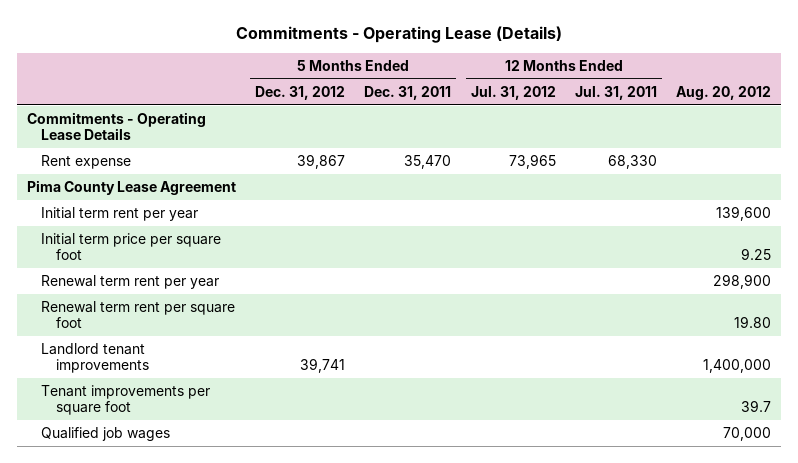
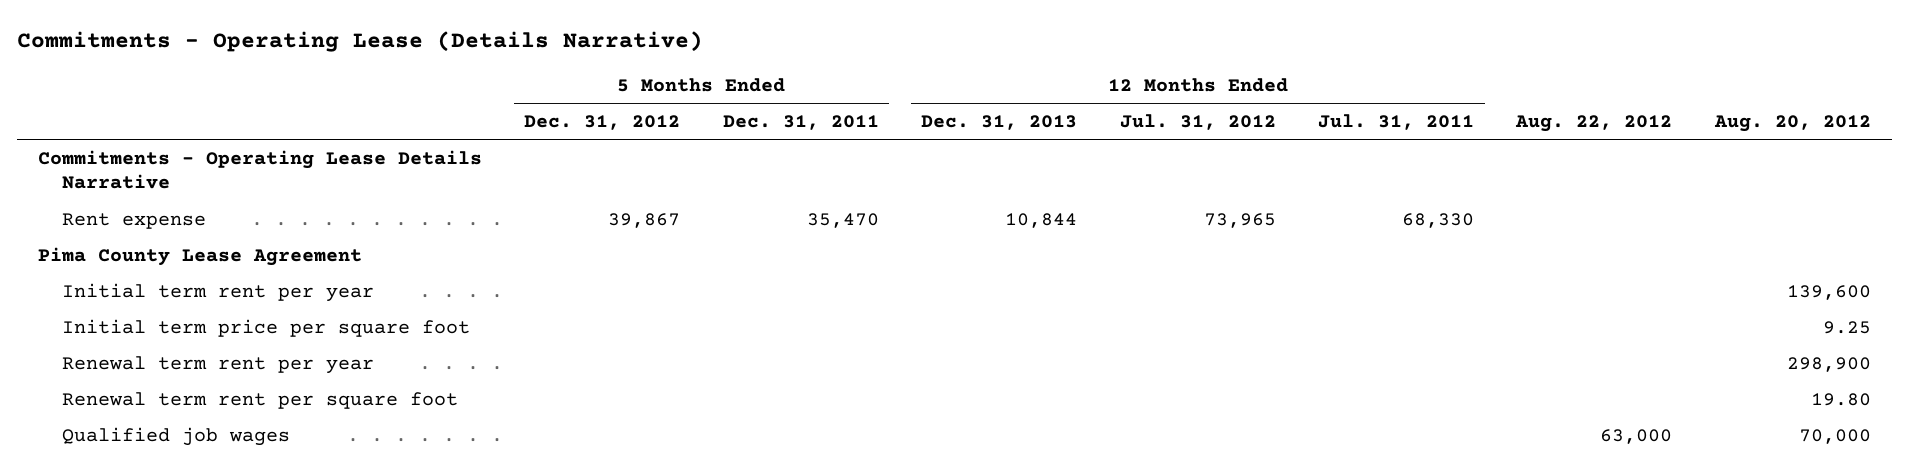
[236,25,563,43] Commitments - Operating Lease (Details) -> [16,31,703,53] Commitments - Operating Lease (Details Narrative)
none -> [921,115,1078,131] Dec. 31, 2013
none -> [1515,115,1673,133] Aug. 22, 2012
[26,112,206,141] Commitments - Operating Lease Details -> [37,149,482,190] Commitments - Operating Lease Details Narrative
[41,343,149,374] Landlord tenant improvements -> none
[41,385,211,416] Tenant improvements per square foot -> none

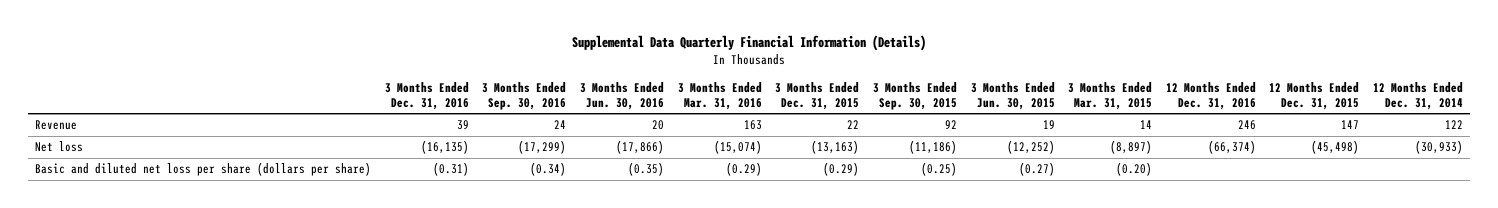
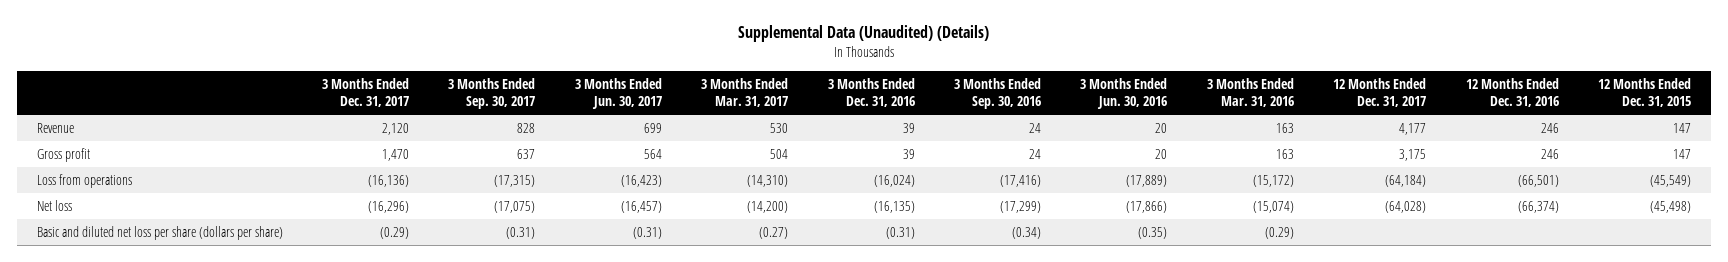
[572,35,927,52] Supplemental Data Quarterly Financial Information (Details) -> [737,25,989,43] Supplemental Data (Unaudited) (Details)
[775,81,860,110] 3 Months Ended Dec. 31, 2015 -> none
[872,81,957,110] 3 Months Ended Sep. 30, 2015 -> none
[970,81,1055,110] 3 Months Ended Jun. 30, 2015 -> none
[1068,81,1153,110] 3 Months Ended Mar. 31, 2015 -> none
[1372,81,1463,110] 12 Months Ended Dec. 31, 2014 -> none
none -> [322,77,410,108] 3 Months Ended Dec. 31, 2017
none -> [448,77,536,110] 3 Months Ended Sep. 30, 2017
none -> [574,77,662,110] 3 Months Ended Jun. 30, 2017
none -> [701,77,789,108] 3 Months Ended Mar. 31, 2017
none -> [1333,77,1427,108] 12 Months Ended Dec. 31, 2017
none -> [36,148,90,163] Gross profit
none -> [36,174,132,189] Loss from operations

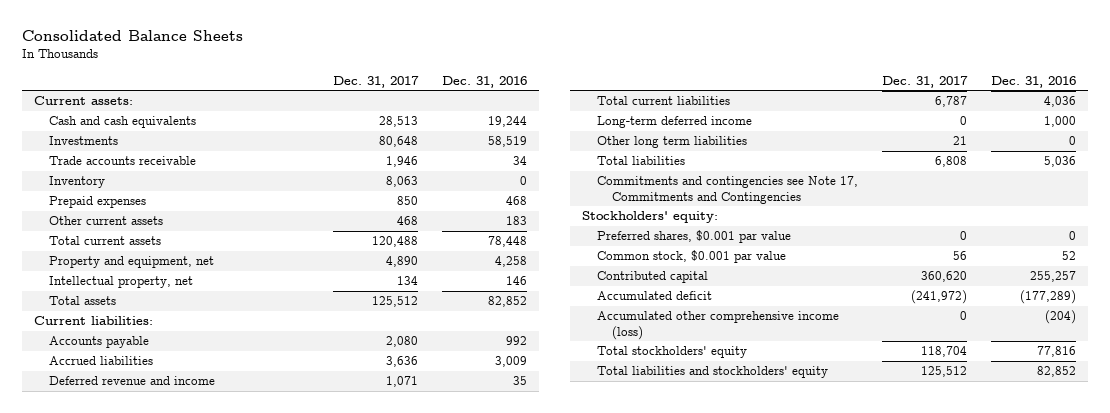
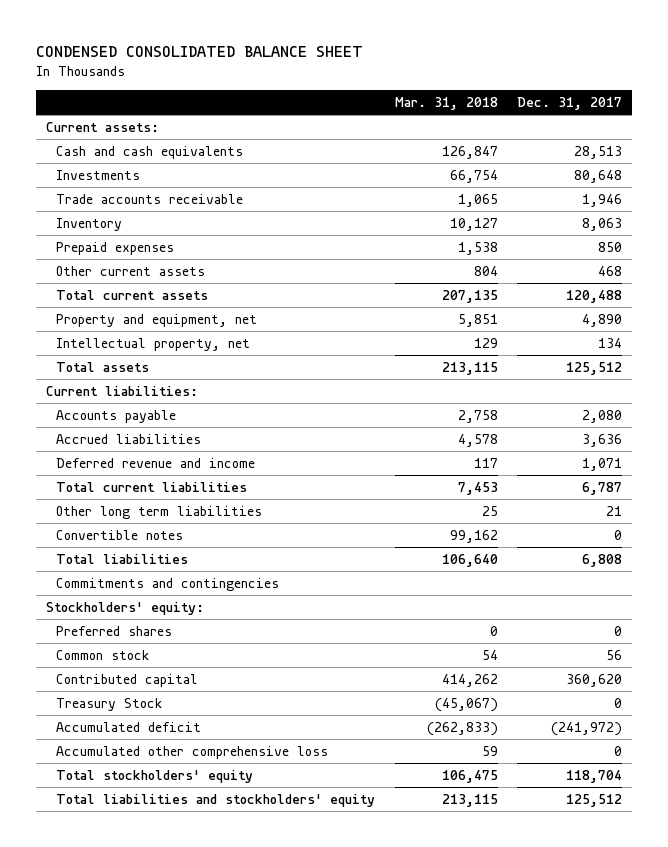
[21,30,243,42] Consolidated Balance Sheets -> [36,46,364,58] CONDENSED CONSOLIDATED BALANCE SHEET
[442,75,528,88] Dec. 31, 2016 -> none
none -> [394,96,498,110] Mar. 31, 2018
[597,116,753,129] Long-term deferred income -> none
none -> [56,529,184,540] Convertible notes
[597,176,859,204] Commitments and contingencies see Note 17, Commitments and Contingencies -> [56,577,280,591] Commitments and contingencies
[597,250,787,264] Common stock, $0.001 par value -> none
[597,230,792,244] Preferred shares, $0.001 par value -> [56,625,173,636] Preferred shares
none -> [56,649,150,660] Common stock
none -> [56,697,163,711] Treasury Stock
[597,311,840,340] Accumulated other comprehensive income (loss) -> [56,745,329,759] Accumulated other comprehensive loss

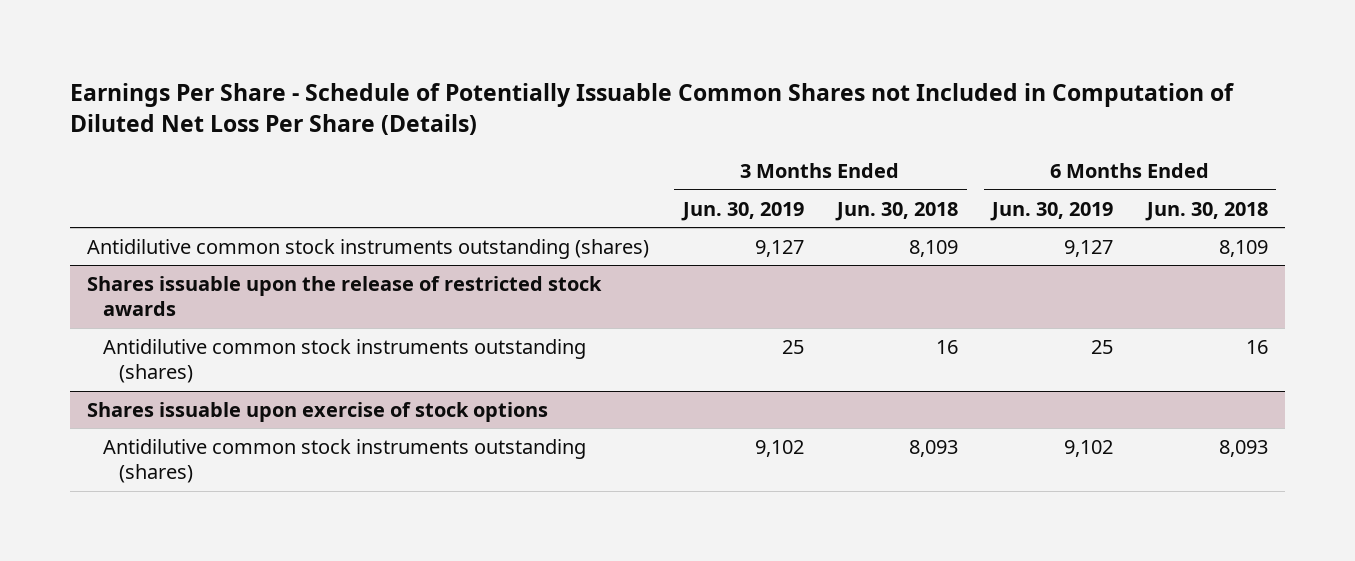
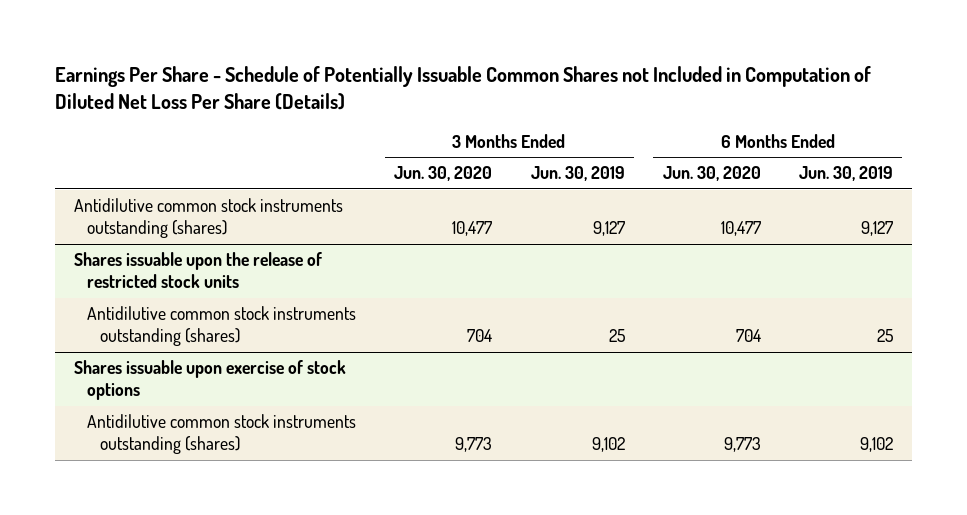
[835,201,959,221] Jun. 30, 2018 -> none
[1145,201,1269,221] Jun. 30, 2018 -> none
none -> [394,166,493,182] Jun. 30, 2020
none -> [662,166,761,182] Jun. 30, 2020
[86,275,602,317] Shares issuable upon the release of restricted stock awards -> [74,251,323,289] Shares issuable upon the release of restricted stock units

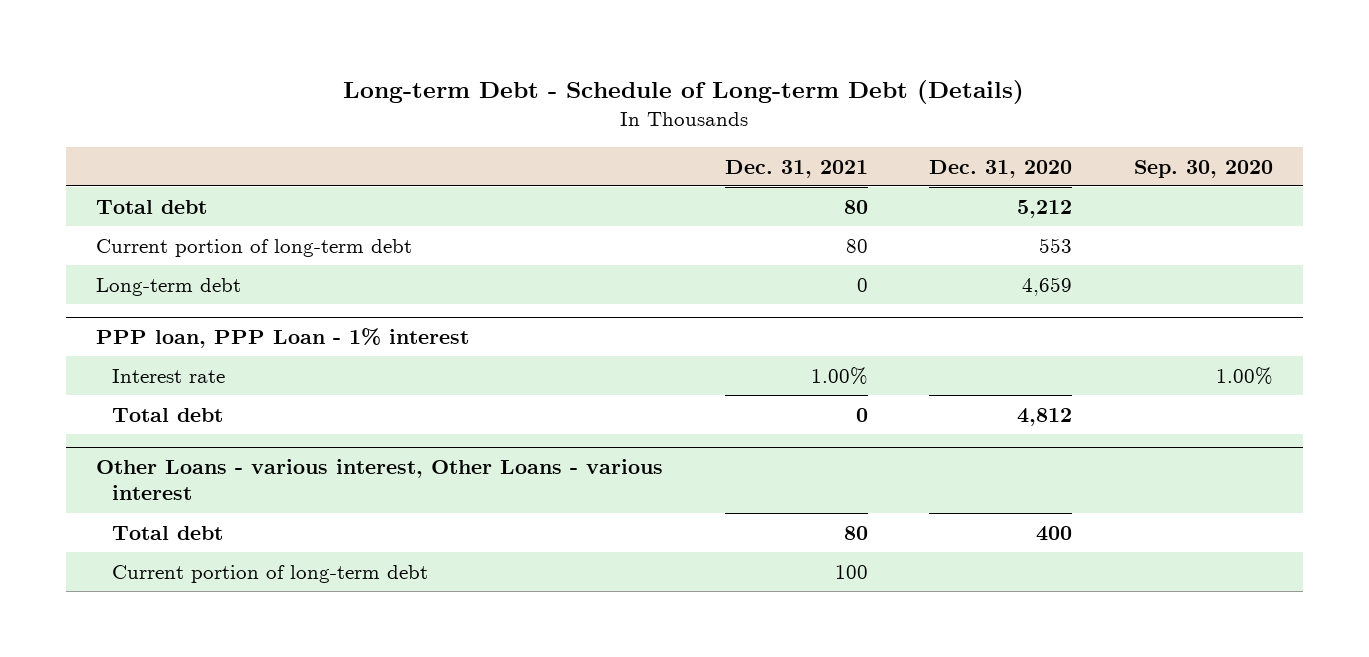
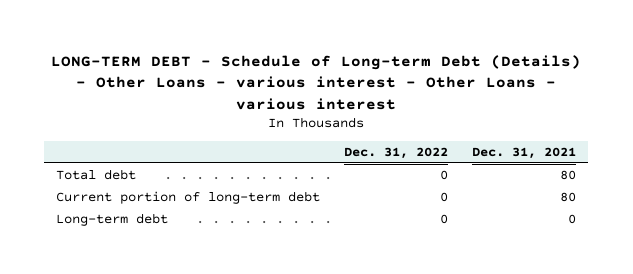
[343,79,1025,104] Long-term Debt - Schedule of Long-term Debt (Details) -> [51,54,582,110] LONG-TERM DEBT - Schedule of Long-term Debt (Details) - Other Loans - various interest - Other Loans - various interest
[929,159,1073,178] Dec. 31, 2020 -> none
[1133,159,1273,178] Sep. 30, 2020 -> none
none -> [344,146,449,159] Dec. 31, 2022
[96,327,470,348] PPP loan, PPP Loan - 1% interest -> none
[111,368,225,383] Interest rate -> none
[111,407,223,422] Total debt -> none
[96,458,664,501] Other Loans - various interest, Other Loans - various interest -> none
[111,525,223,540] Total debt -> none
[111,564,428,583] Current portion of long-term debt -> none

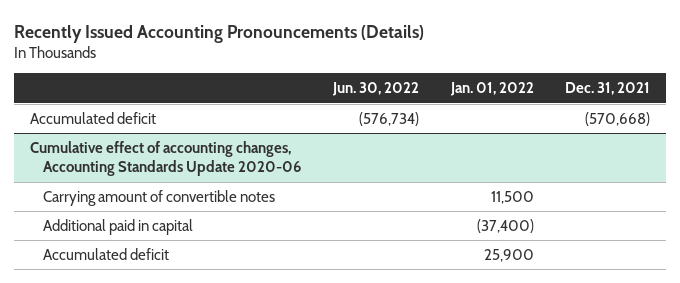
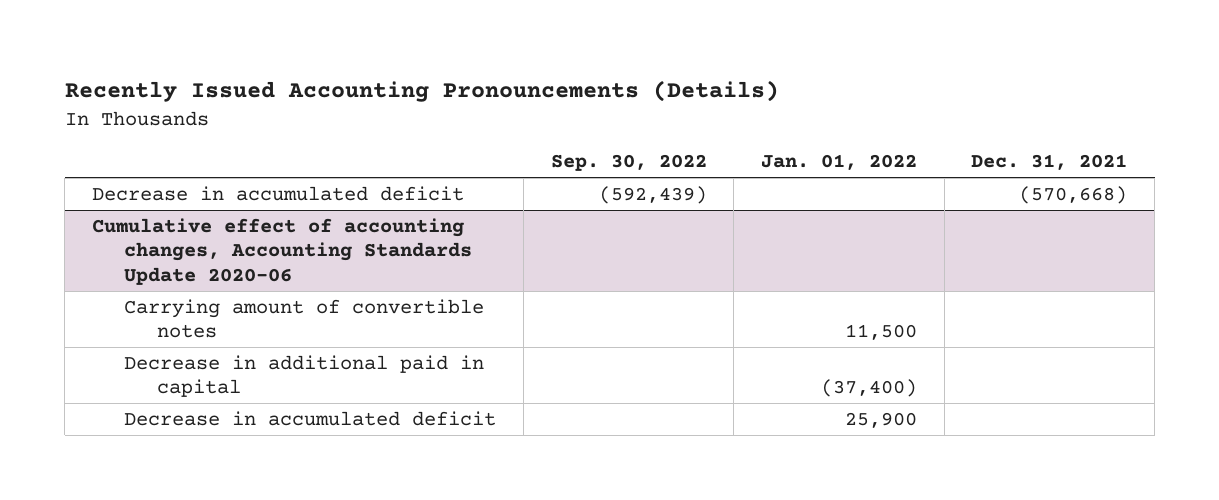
[331,82,419,97] Jun. 30, 2022 -> none
none -> [550,154,707,172] Sep. 30, 2022
[30,111,157,124] Accumulated deficit -> [92,186,465,202] Decrease in accumulated deficit
[43,218,194,235] Additional paid in capital -> [124,355,485,398] Decrease in additional paid in capital
[43,247,170,260] Accumulated deficit -> [124,411,497,427] Decrease in accumulated deficit

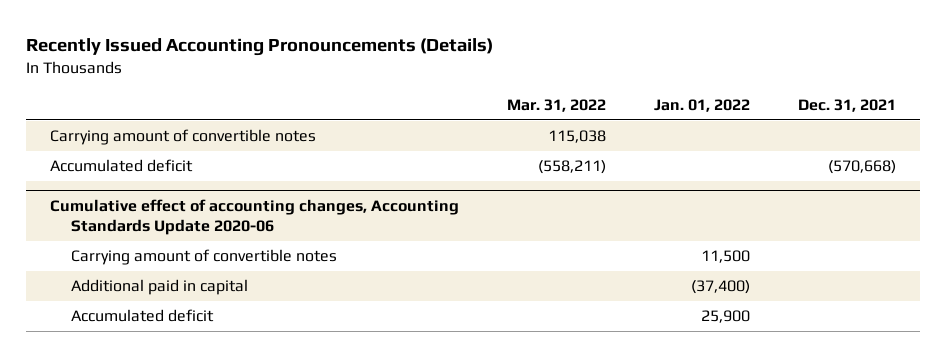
[550,154,707,172] Sep. 30, 2022 -> none
none -> [507,98,607,112] Mar. 31, 2022
none -> [50,129,317,146] Carrying amount of convertible notes
[92,186,465,202] Decrease in accumulated deficit -> [50,159,194,173] Accumulated deficit
[124,355,485,398] Decrease in additional paid in capital -> [70,279,248,296] Additional paid in capital
[124,411,497,427] Decrease in accumulated deficit -> [70,309,214,323] Accumulated deficit

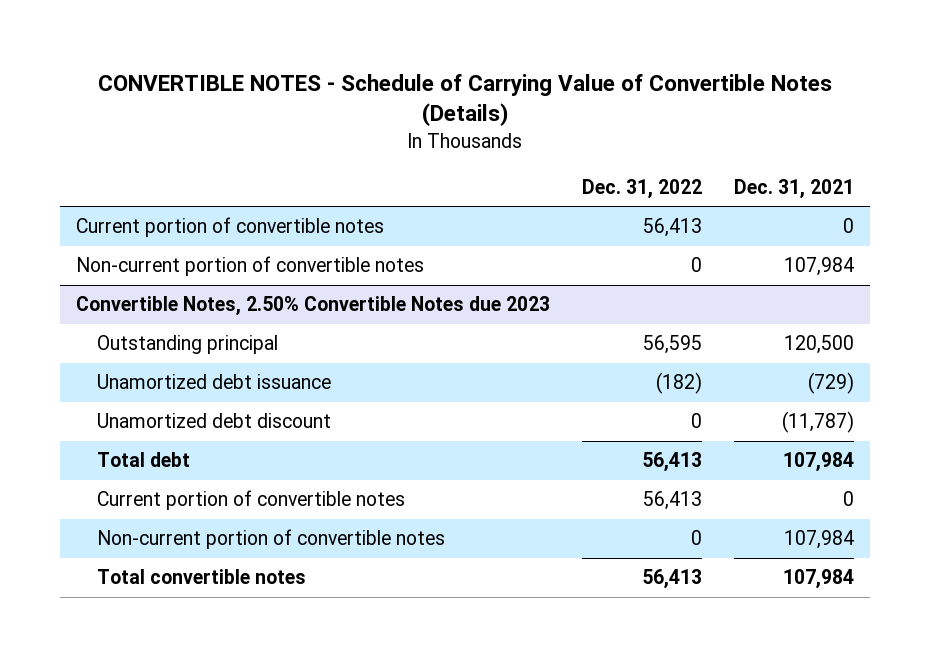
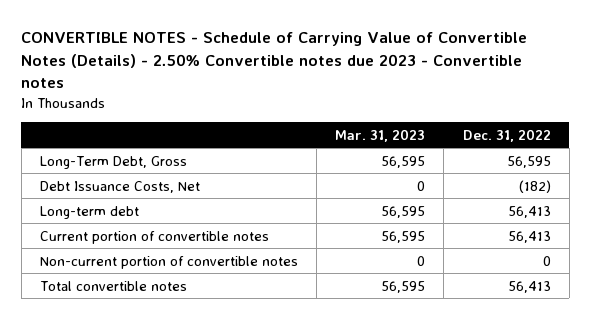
[98,73,833,127] CONVERTIBLE NOTES - Schedule of Carrying Value of Convertible Notes (Details) -> [21,32,528,89] CONVERTIBLE NOTES - Schedule of Carrying Value of Convertible Notes (Details) - 2.50% Convertible notes due 2023 - Convertible notes
[734,178,855,199] Dec. 31, 2021 -> none
none -> [335,128,426,142] Mar. 31, 2023
[76,217,385,238] Current portion of convertible notes -> none
[76,256,425,277] Non-current portion of convertible notes -> none
[76,296,551,317] Convertible Notes, 2.50% Convertible Notes due 2023 -> none
[97,413,332,429] Unamortized debt discount -> none
[97,335,279,355] Outstanding principal -> [39,155,187,169] Long-Term Debt, Gross
[97,374,332,390] Unamortized debt issuance -> [39,180,200,193] Debt Issuance Costs, Net
[97,452,191,468] Total debt -> [39,205,139,219] Long-term debt

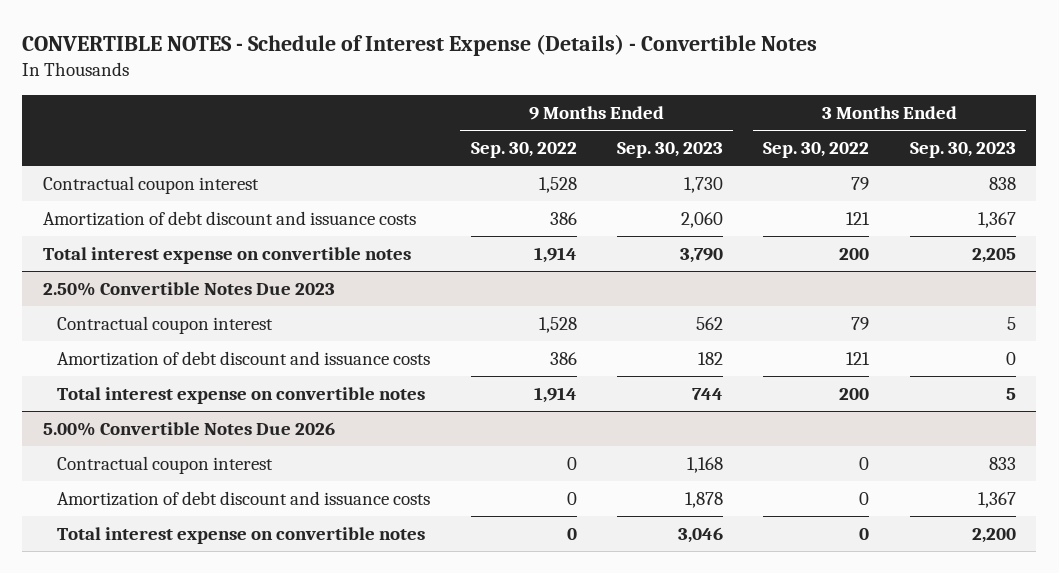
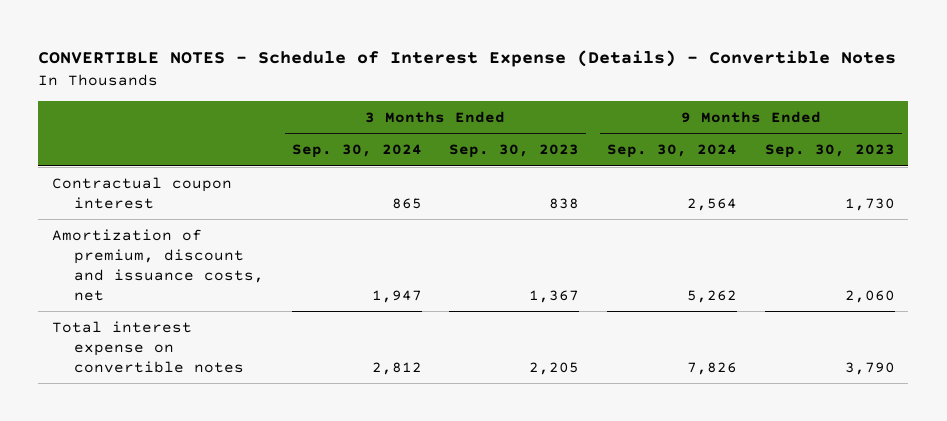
[470,142,577,159] Sep. 30, 2022 -> none
[763,142,870,159] Sep. 30, 2022 -> none
none -> [291,144,422,159] Sep. 30, 2024
none -> [606,144,737,159] Sep. 30, 2024
[42,210,416,226] Amortization of debt discount and issuance costs -> [52,228,264,301] Amortization of premium, discount and issuance costs, net
[42,281,335,296] 2.50% Convertible Notes Due 2023 -> none
[57,315,274,334] Contractual coupon interest -> none
[57,350,431,366] Amortization of debt discount and issuance costs -> none
[57,386,426,404] Total interest expense on convertible notes -> none
[42,421,335,436] 5.00% Convertible Notes Due 2026 -> none
[57,455,274,474] Contractual coupon interest -> none
[57,490,431,506] Amortization of debt discount and issuance costs -> none
[57,526,426,544] Total interest expense on convertible notes -> none

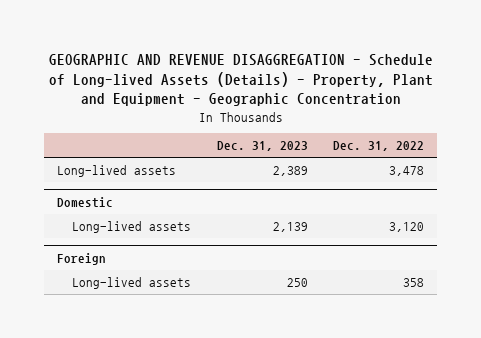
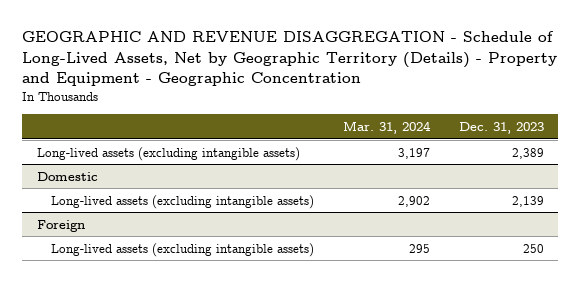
[48,53,433,107] GEOGRAPHIC AND REVENUE DISAGGREGATION - Schedule of Long-lived Assets (Details) - Property, Plant and Equipment - Geographic Concentration -> [22,31,558,87] GEOGRAPHIC AND REVENUE DISAGGREGATION - Schedule of Long-Lived Assets, Net by Geographic Territory (Details) - Property and Equipment - Geographic Concentration
[333,141,425,152] Dec. 31, 2022 -> none
none -> [343,120,432,134] Mar. 31, 2024
[56,164,176,177] Long-lived assets -> [36,146,300,161] Long-lived assets (excluding intangible assets)
[72,220,192,233] Long-lived assets -> [51,194,315,209] Long-lived assets (excluding intangible assets)
[72,276,192,289] Long-lived assets -> [51,242,315,257] Long-lived assets (excluding intangible assets)

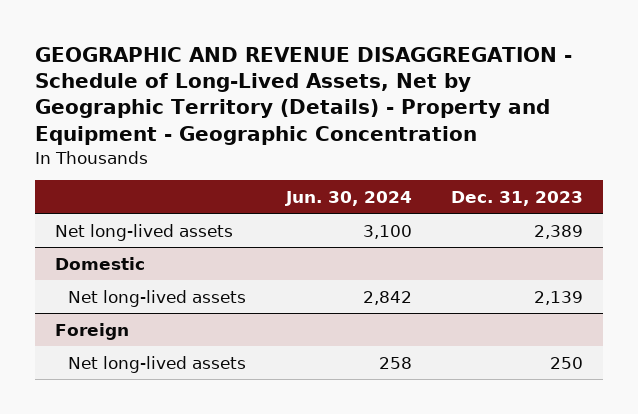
[343,120,432,134] Mar. 31, 2024 -> none
none -> [284,191,412,207] Jun. 30, 2024
[36,146,300,161] Long-lived assets (excluding intangible assets) -> [54,223,233,241] Net long-lived assets
[51,194,315,209] Long-lived assets (excluding intangible assets) -> [68,289,247,307] Net long-lived assets
[51,242,315,257] Long-lived assets (excluding intangible assets) -> [68,355,247,373] Net long-lived assets

